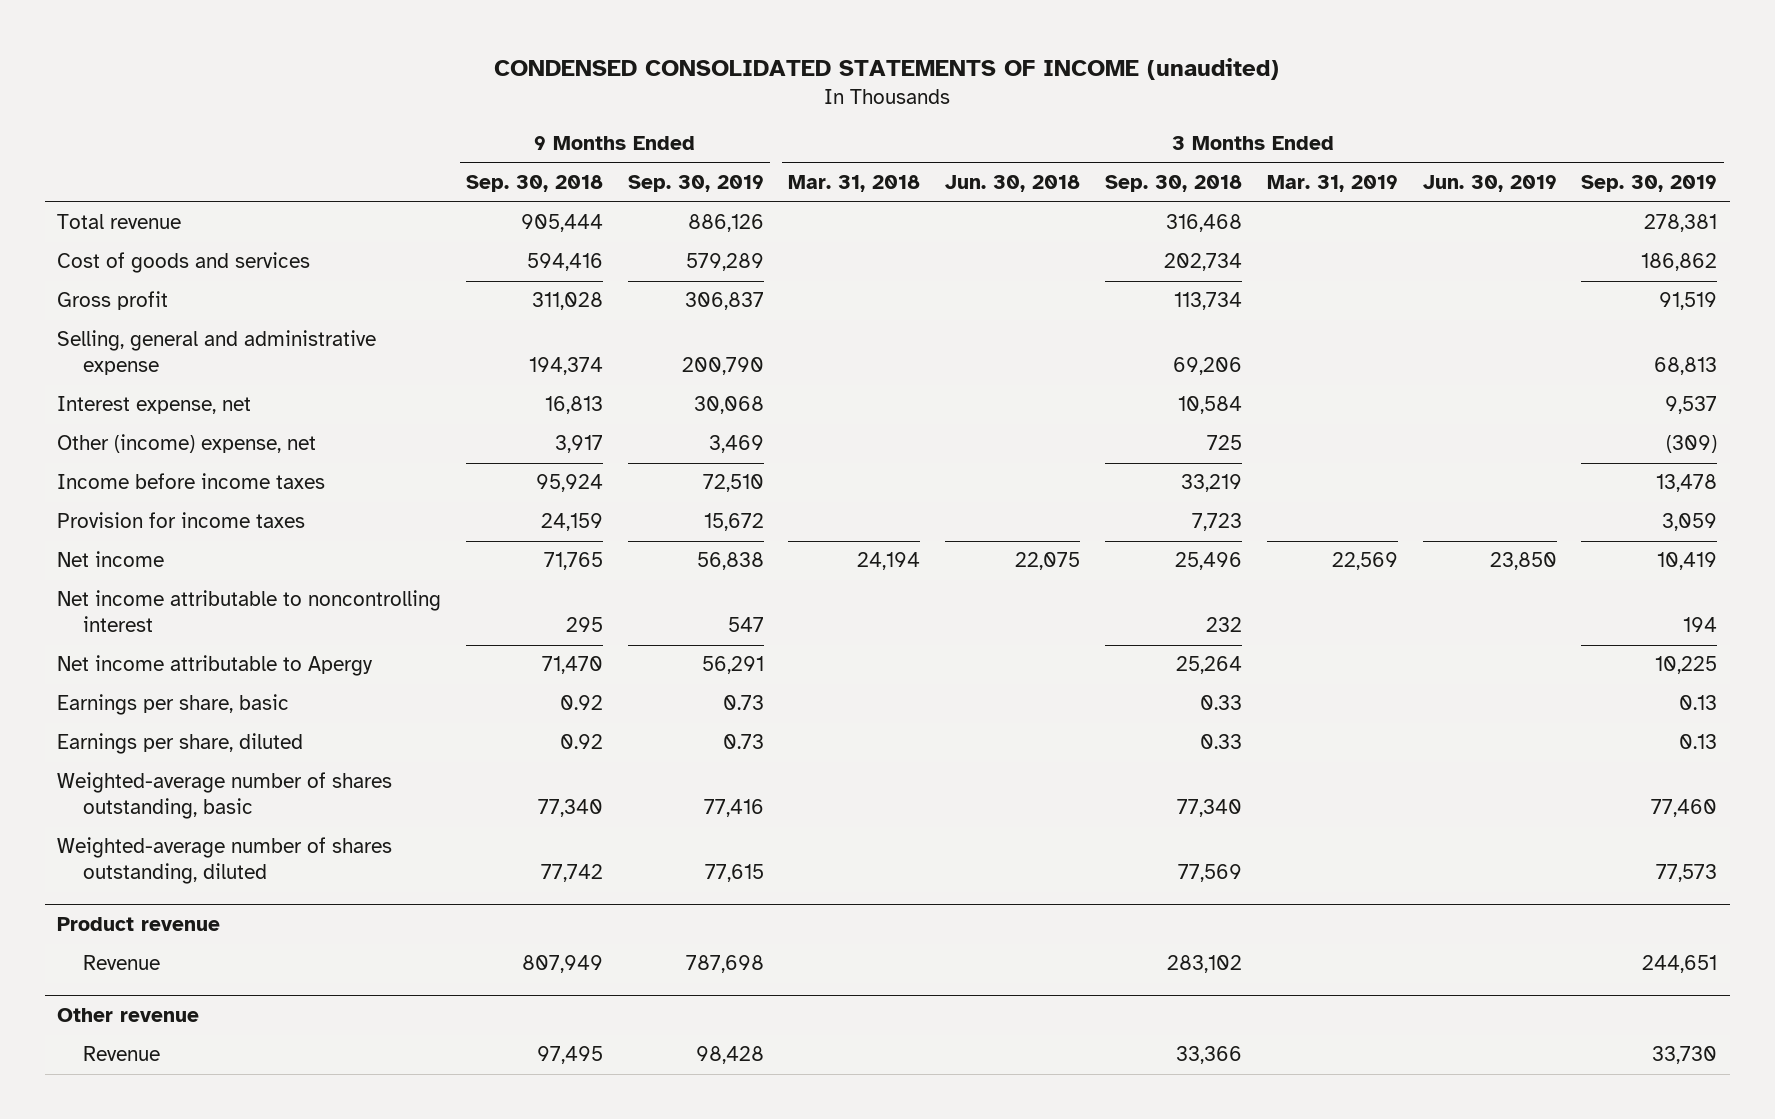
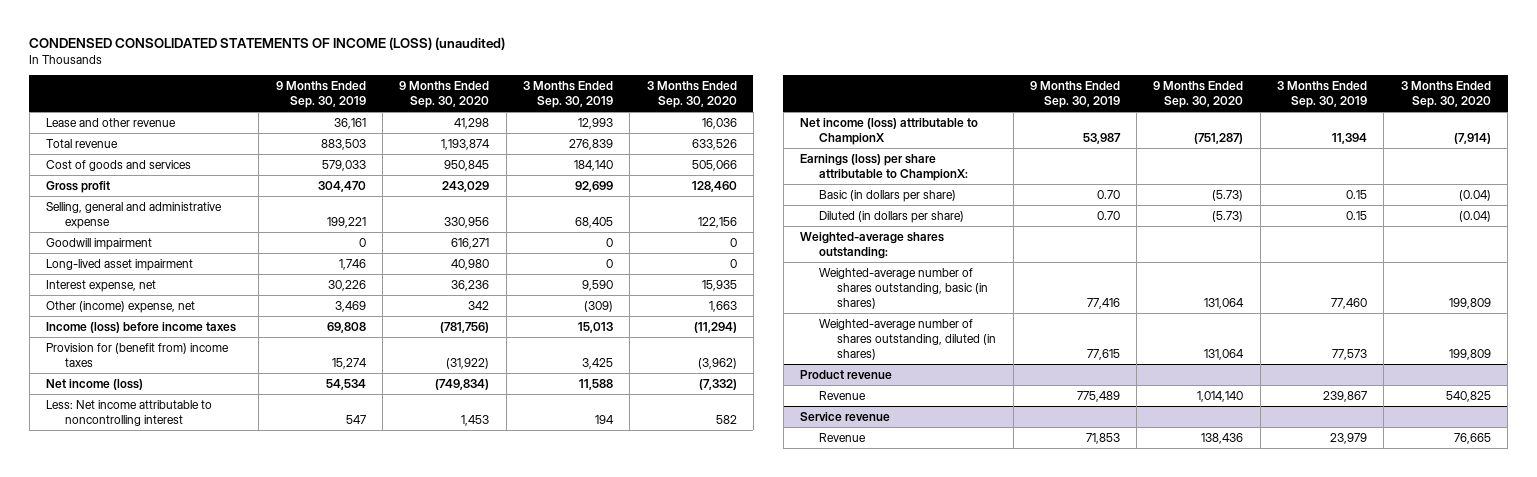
[494,58,1280,81] CONDENSED CONSOLIDATED STATEMENTS OF INCOME (unaudited) -> [29,36,506,50] CONDENSED CONSOLIDATED STATEMENTS OF INCOME (LOSS) (unaudited)
[465,175,603,193] Sep. 30, 2018 -> none
[788,175,921,193] Mar. 31, 2018 -> none
[945,175,1081,193] Jun. 30, 2018 -> none
[1105,175,1243,193] Sep. 30, 2018 -> none
[1266,175,1398,193] Mar. 31, 2019 -> none
[1422,175,1557,193] Jun. 30, 2019 -> none
none -> [399,81,490,109] 9 Months Ended Sep. 30, 2020
none -> [646,81,737,109] 3 Months Ended Sep. 30, 2020
none -> [45,117,176,127] Lease and other revenue
[687,214,764,233] 886,126 -> [320,138,366,150] 883,503
[1644,214,1718,233] 278,381 -> [569,138,614,150] 276,839
[685,253,764,272] 579,289 -> [321,159,366,171] 579,033
[1641,253,1718,272] 186,862 -> [574,159,614,171] 184,140
[684,292,764,311] 306,837 -> [317,180,366,192] 304,470
[1659,292,1718,311] 91,519 -> [575,180,614,192] 92,699
[681,356,764,375] 200,790 -> [326,216,366,228] 199,221
[1654,356,1718,375] 68,813 -> [575,216,614,228] 68,405
none -> [45,237,152,250] Goodwill impairment
none -> [45,258,193,271] Long-lived asset impairment
[693,396,764,415] 30,068 -> [327,279,366,291] 30,226
[1665,396,1718,415] 9,537 -> [582,279,614,291] 9,590
[57,473,326,490] Income before income taxes -> [45,321,236,333] Income (loss) before income taxes
[702,474,764,493] 72,510 -> [326,321,366,333] 69,808
[1656,474,1718,493] 13,478 -> [578,321,614,333] 15,013
[57,512,306,529] Provision for income taxes -> [45,342,229,367] Provision for (benefit from) income taxes
[703,513,764,532] 15,672 -> [331,357,367,369] 15,274
[1662,513,1718,532] 3,059 -> [582,357,614,369] 3,425
[57,551,165,568] Net income -> [45,378,143,390] Net income (loss)
[696,552,764,571] 56,838 -> [325,378,366,390] 54,534
[1657,552,1718,571] 10,419 -> [579,378,614,390] 11,588
[57,590,442,632] Net income attributable to noncontrolling interest -> [45,399,212,426] Less: Net income attributable to noncontrolling interest
[57,655,374,677] Net income attributable to Apergy -> [799,117,978,145] Net income (loss) attributable to ChampionX
[701,656,764,675] 56,291 -> [1082,132,1121,144] 53,987
[1655,656,1718,675] 10,225 -> [1332,132,1368,144] 11,394
none -> [799,153,968,181] Earnings (loss) per share attributable to ChampionX:
[57,694,290,716] Earnings per share, basic -> [818,189,956,202] Basic (in dollars per share)
[722,695,764,711] 0.73 -> [1096,189,1120,199] 0.70
[1679,695,1718,711] 0.13 -> [1346,189,1368,199] 0.15
[57,733,304,755] Earnings per share, diluted -> [818,210,964,223] Diluted (in dollars per share)
[722,734,764,750] 0.73 -> [1096,210,1120,220] 0.70
[1679,734,1718,750] 0.13 -> [1346,210,1368,220] 0.15
none -> [799,231,944,259] Weighted-average shares outstanding:
[57,772,393,819] Weighted-average number of shares outstanding, basic -> [818,267,989,309] Weighted-average number of shares outstanding, basic (in shares)
[57,837,393,884] Weighted-average number of shares outstanding, diluted -> [818,318,997,360] Weighted-average number of shares outstanding, diluted (in shares)
[57,1008,200,1023] Other revenue -> none
[685,955,764,974] 787,698 -> [1076,390,1120,402] 775,489
[1642,955,1718,974] 244,651 -> [1323,390,1368,402] 239,867
none -> [799,411,890,421] Service revenue
[695,1046,764,1065] 98,428 -> [1085,432,1120,444] 71,853
[1652,1046,1718,1065] 33,730 -> [1330,432,1368,444] 23,979

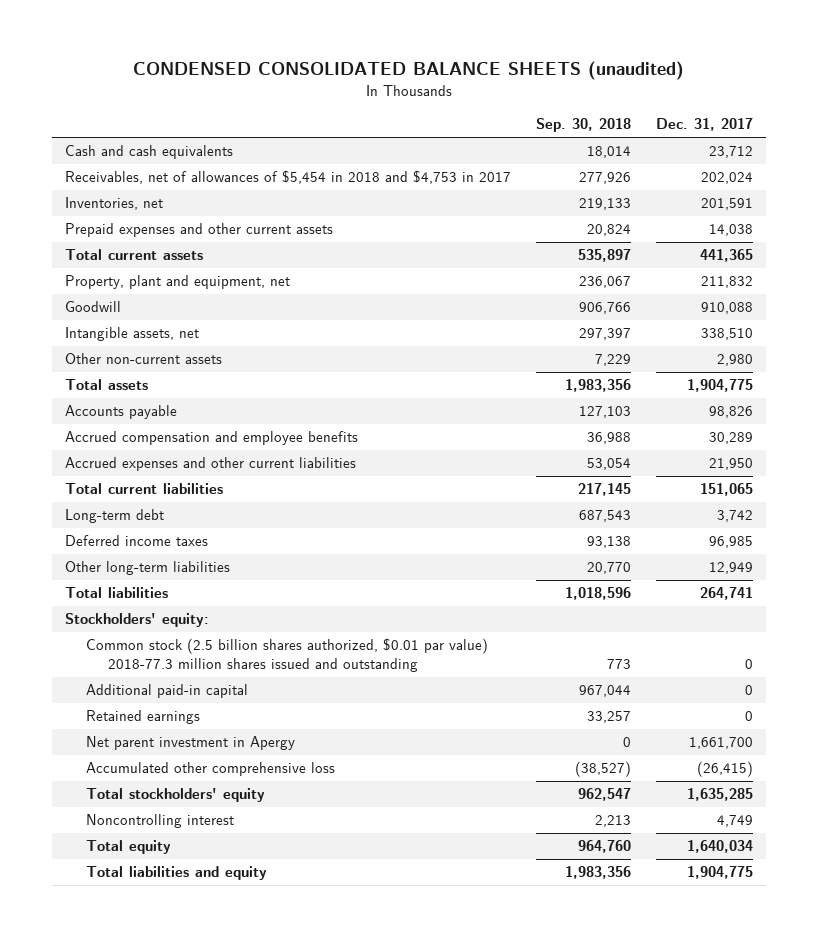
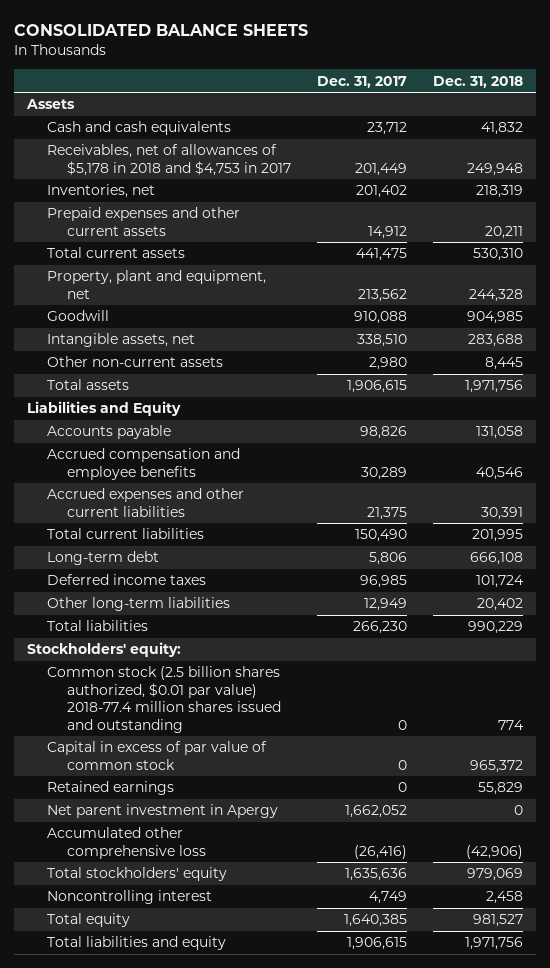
[132,61,684,81] CONDENSED CONSOLIDATED BALANCE SHEETS (unaudited) -> [14,24,309,37] CONSOLIDATED BALANCE SHEETS
[535,118,631,133] Sep. 30, 2018 -> none
none -> [432,75,523,88] Dec. 31, 2018
none -> [26,99,76,110] Assets
[64,170,511,185] Receivables, net of allowances of $5,454 in 2018 and $4,753 in 2017 -> [47,144,292,176] Receivables, net of allowances of $5,178 in 2018 and $4,753 in 2017
[700,172,753,185] 202,024 -> [355,162,408,176] 201,449
[700,198,753,211] 201,591 -> [356,185,408,199] 201,402
[708,224,753,237] 14,038 -> [368,225,408,239] 14,912
[699,249,753,263] 441,365 -> [356,248,408,262] 441,475
[700,276,753,289] 211,832 -> [358,288,408,302] 213,562
[686,379,753,393] 1,904,775 -> [347,380,408,394] 1,906,615
none -> [27,401,182,417] Liabilities and Equity
[708,458,753,471] 21,950 -> [367,506,408,520] 21,375
[699,483,753,497] 151,065 -> [355,529,408,543] 150,490
[716,510,753,523] 3,742 -> [369,552,408,566] 5,806
[699,587,753,601] 264,741 -> [353,621,408,635] 266,230
[86,638,489,673] Common stock (2.5 billion shares authorized, $0.01 par value) 2018-77.3 million shares issued and outstanding -> [47,666,282,733] Common stock (2.5 billion shares authorized, $0.01 par value) 2018-77.4 million shares issued and outstanding
[86,684,249,699] Additional paid-in capital -> [47,741,268,770] Capital in excess of par value of common stock
[688,737,753,750] 1,661,700 -> [345,805,408,819] 1,662,052
[696,761,753,778] (26,415) -> [354,844,408,859] (26,416)
[686,788,753,802] 1,635,285 -> [345,868,408,882] 1,635,636
[686,840,753,854] 1,640,034 -> [344,914,408,928] 1,640,385
[686,866,753,880] 1,904,775 -> [347,937,408,951] 1,906,615

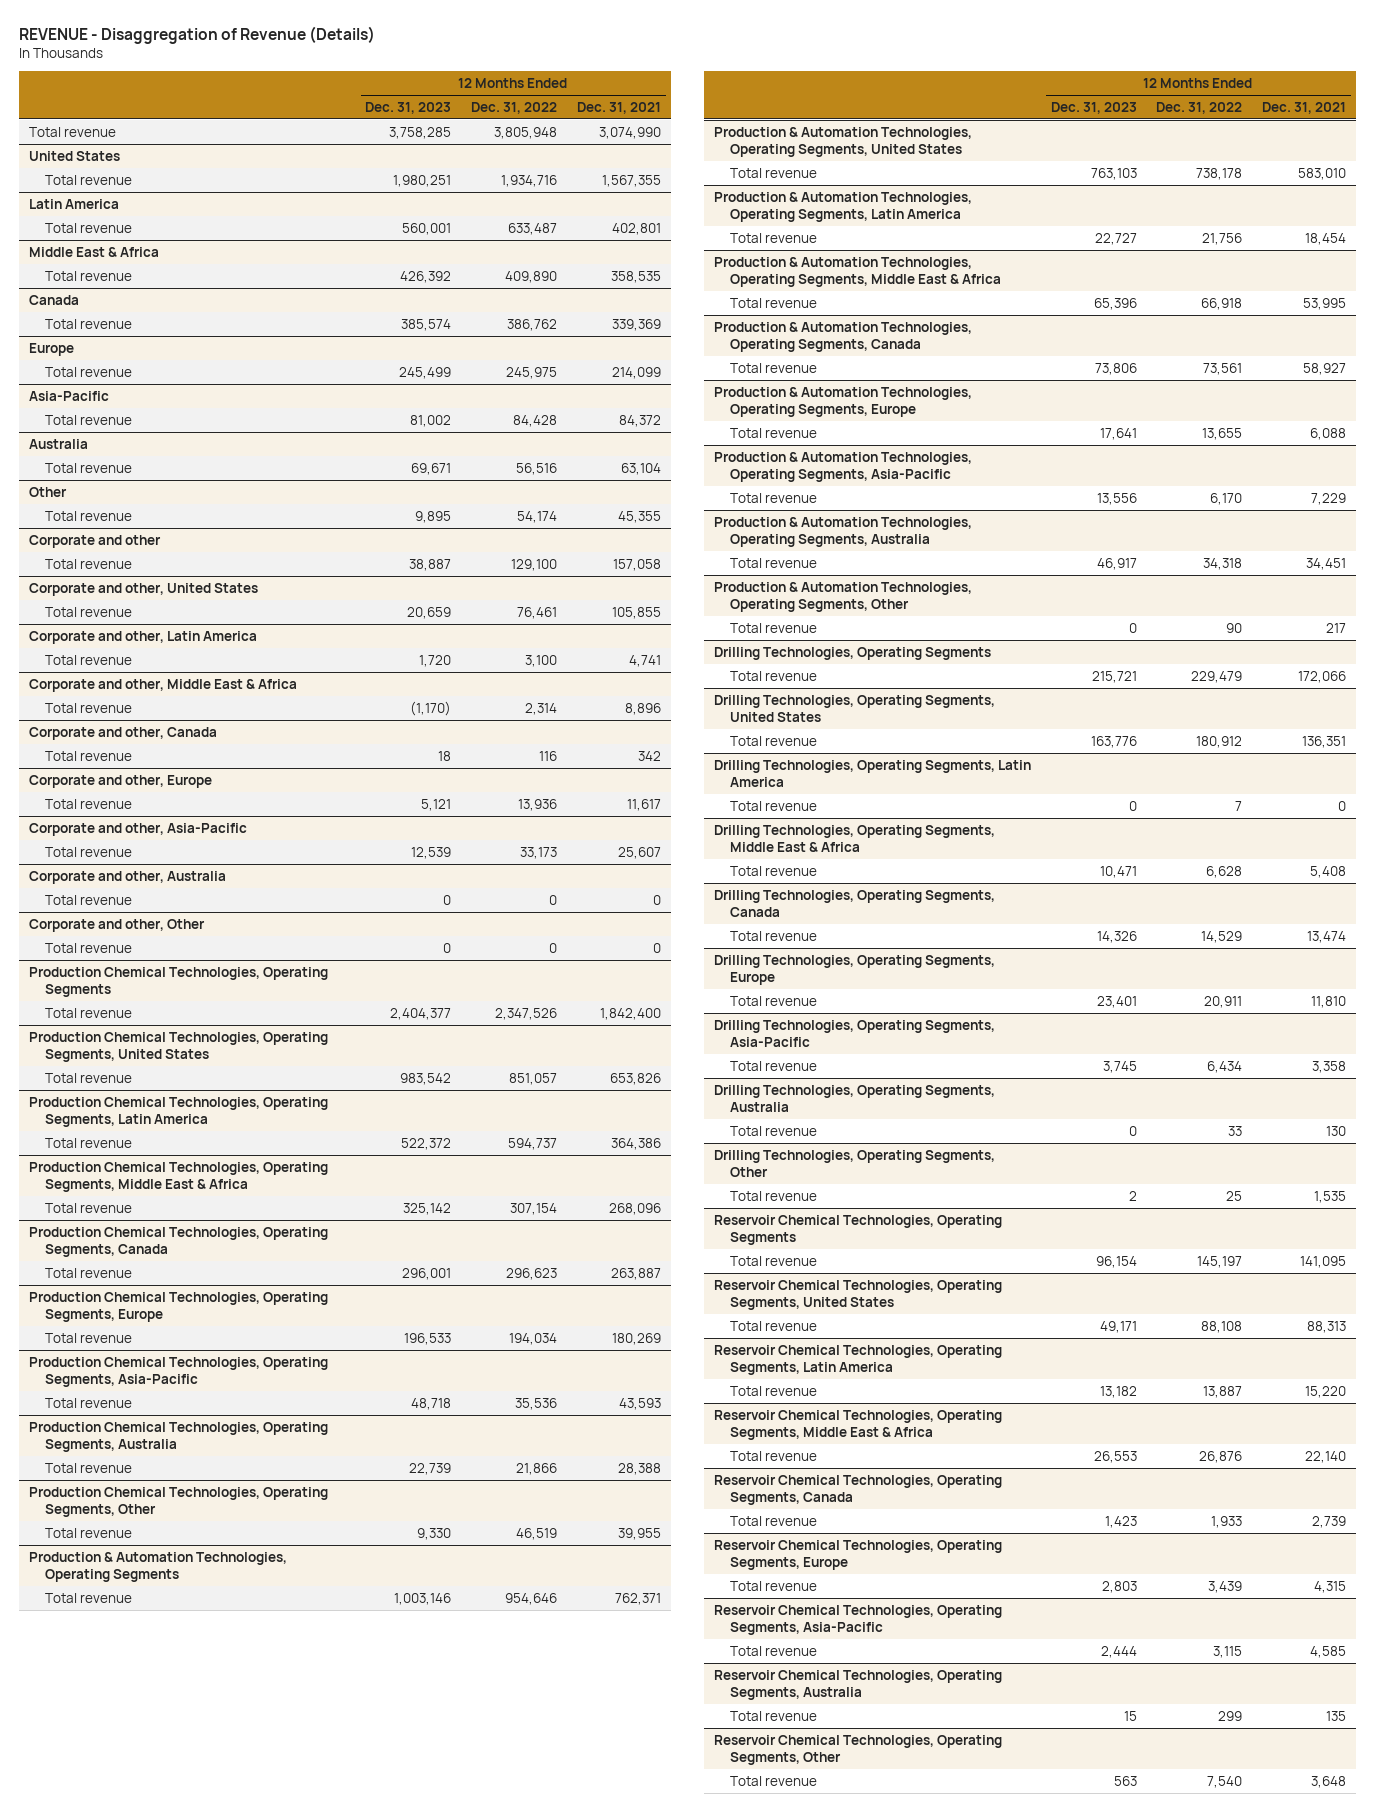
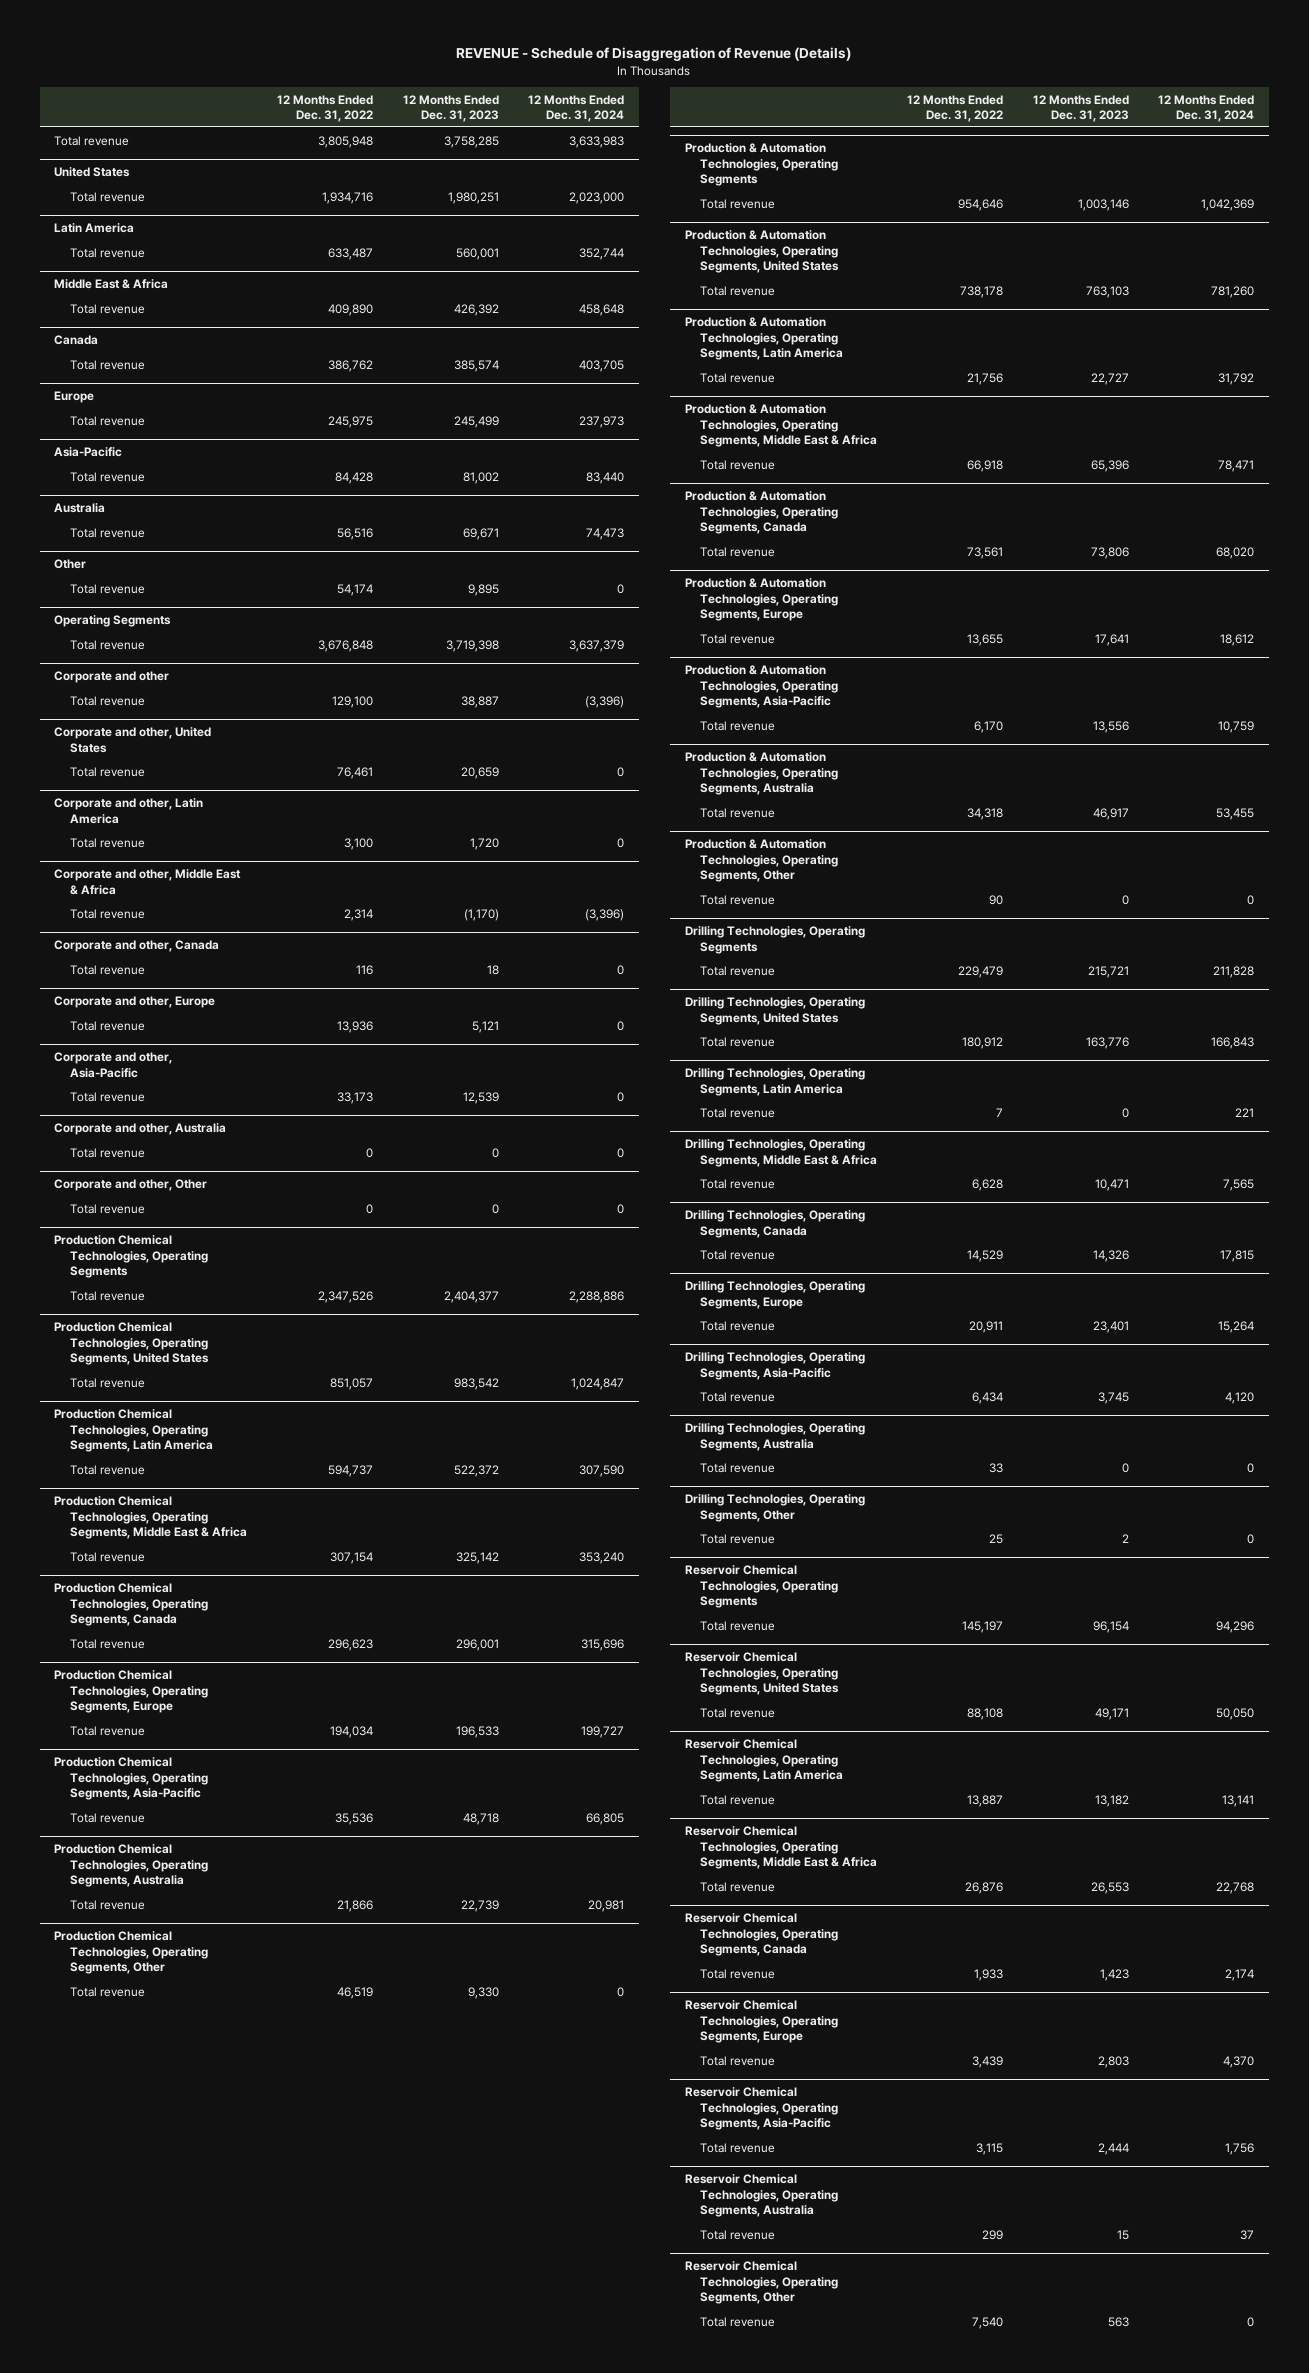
[18,25,375,44] REVENUE - Disaggregation of Revenue (Details) -> [456,47,852,62] REVENUE - Schedule of Disaggregation of Revenue (Details)
[576,101,661,114] Dec. 31, 2021 -> none
none -> [528,94,625,122] 12 Months Ended Dec. 31, 2024
none -> [54,615,172,628] Operating Segments
none -> [69,639,145,650] Total revenue

